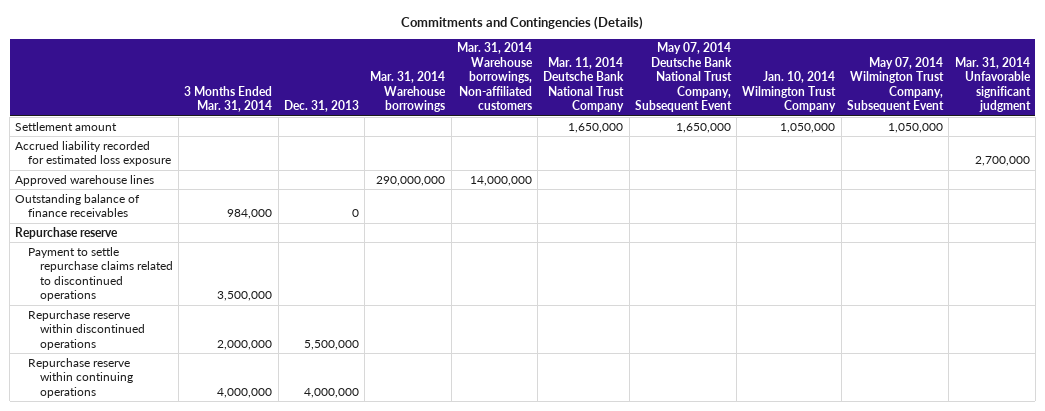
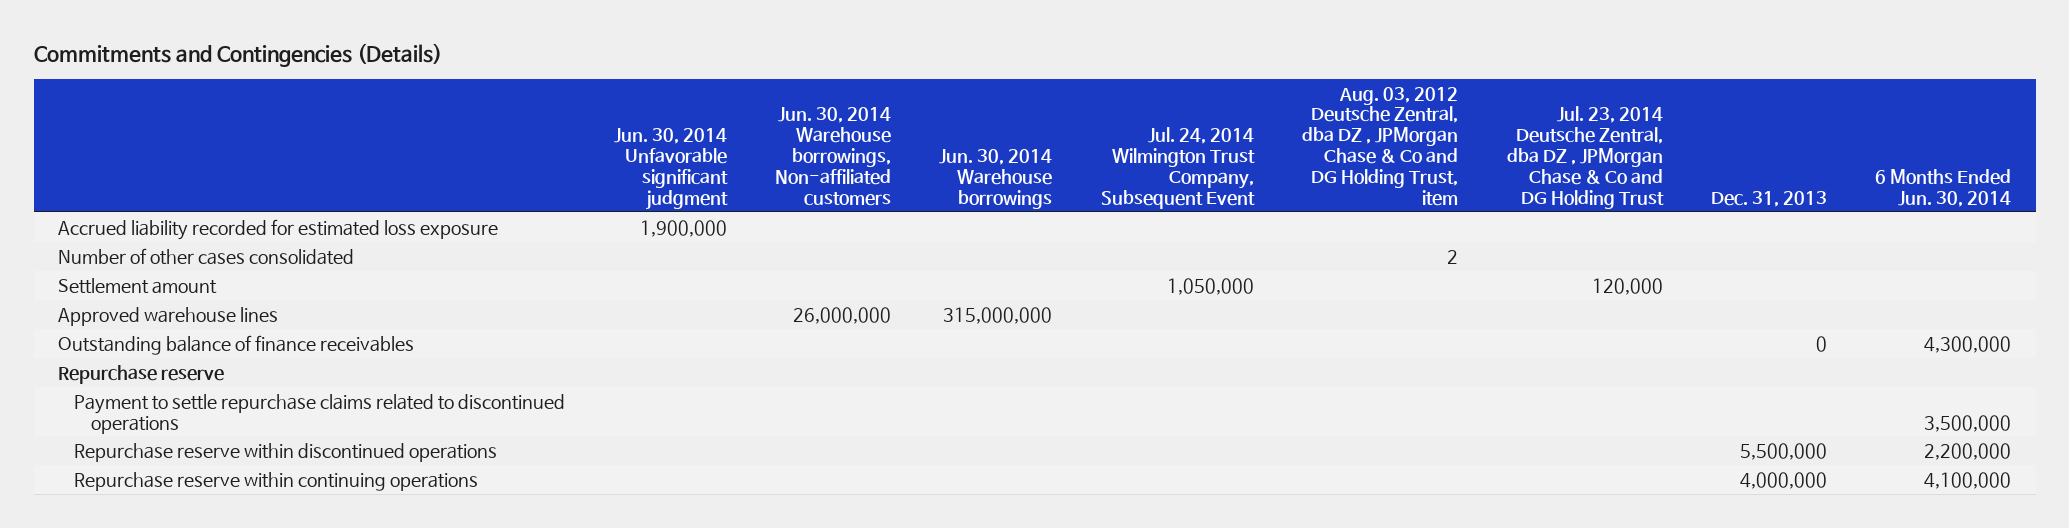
[184,85,273,113] 3 Months Ended Mar. 31, 2014 -> none
[370,71,447,113] Mar. 31, 2014 Warehouse borrowings -> none
[456,42,533,111] Mar. 31, 2014 Warehouse borrowings, Non-affiliated customers -> none
[543,56,625,113] Mar. 11, 2014 Deutsche Bank National Trust Company -> none
[634,42,732,113] May 07, 2014 Deutsche Bank National Trust Company, Subsequent Event -> none
[742,71,837,113] Jan. 10, 2014 Wilmington Trust Company -> none
[846,56,944,113] May 07, 2014 Wilmington Trust Company, Subsequent Event -> none
[954,56,1031,113] Mar. 31, 2014 Unfavorable significant judgment -> none
none -> [613,128,728,210] Jun. 30, 2014 Unfavorable significant judgment
none -> [775,107,892,206] Jun. 30, 2014 Warehouse borrowings, Non-affiliated customers
none -> [939,149,1053,209] Jun. 30, 2014 Warehouse borrowings
none -> [1100,127,1255,209] Jul. 24, 2014 Wilmington Trust Company, Subsequent Event
none -> [1302,86,1459,206] Aug. 03, 2012 Deutsche Zentral, dba DZ , JPMorgan Chase & Co and DG Holding Trust, item
none -> [1506,106,1664,209] Jul. 23, 2014 Deutsche Zentral, dba DZ , JPMorgan Chase & Co and DG Holding Trust
none -> [1875,168,2012,207] 6 Months Ended Jun. 30, 2014
none -> [57,247,354,265] Number of other cases consolidated
[15,121,118,131] Settlement amount -> [57,277,217,294] Settlement amount

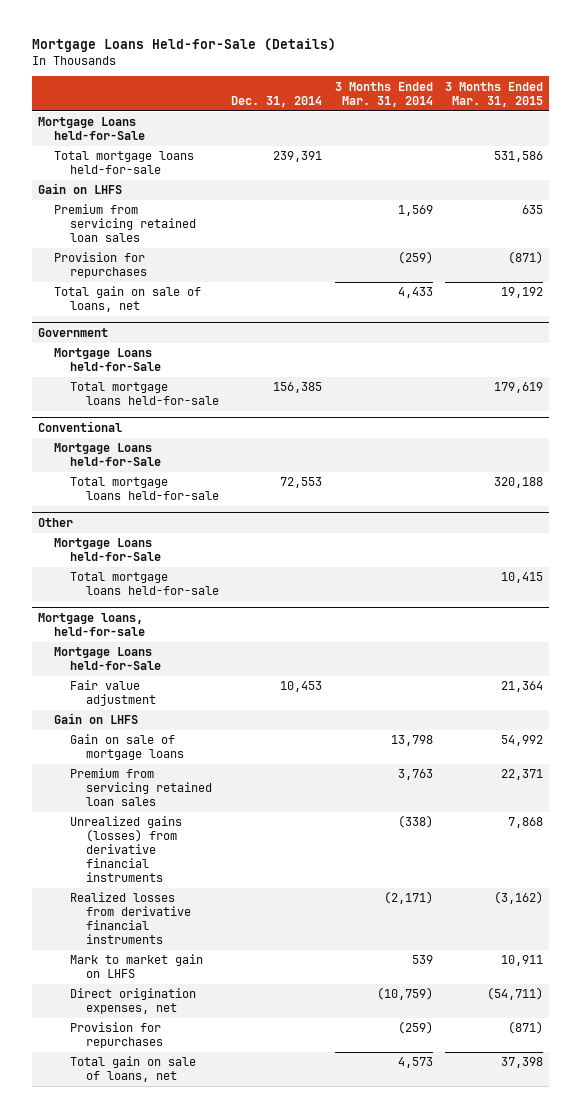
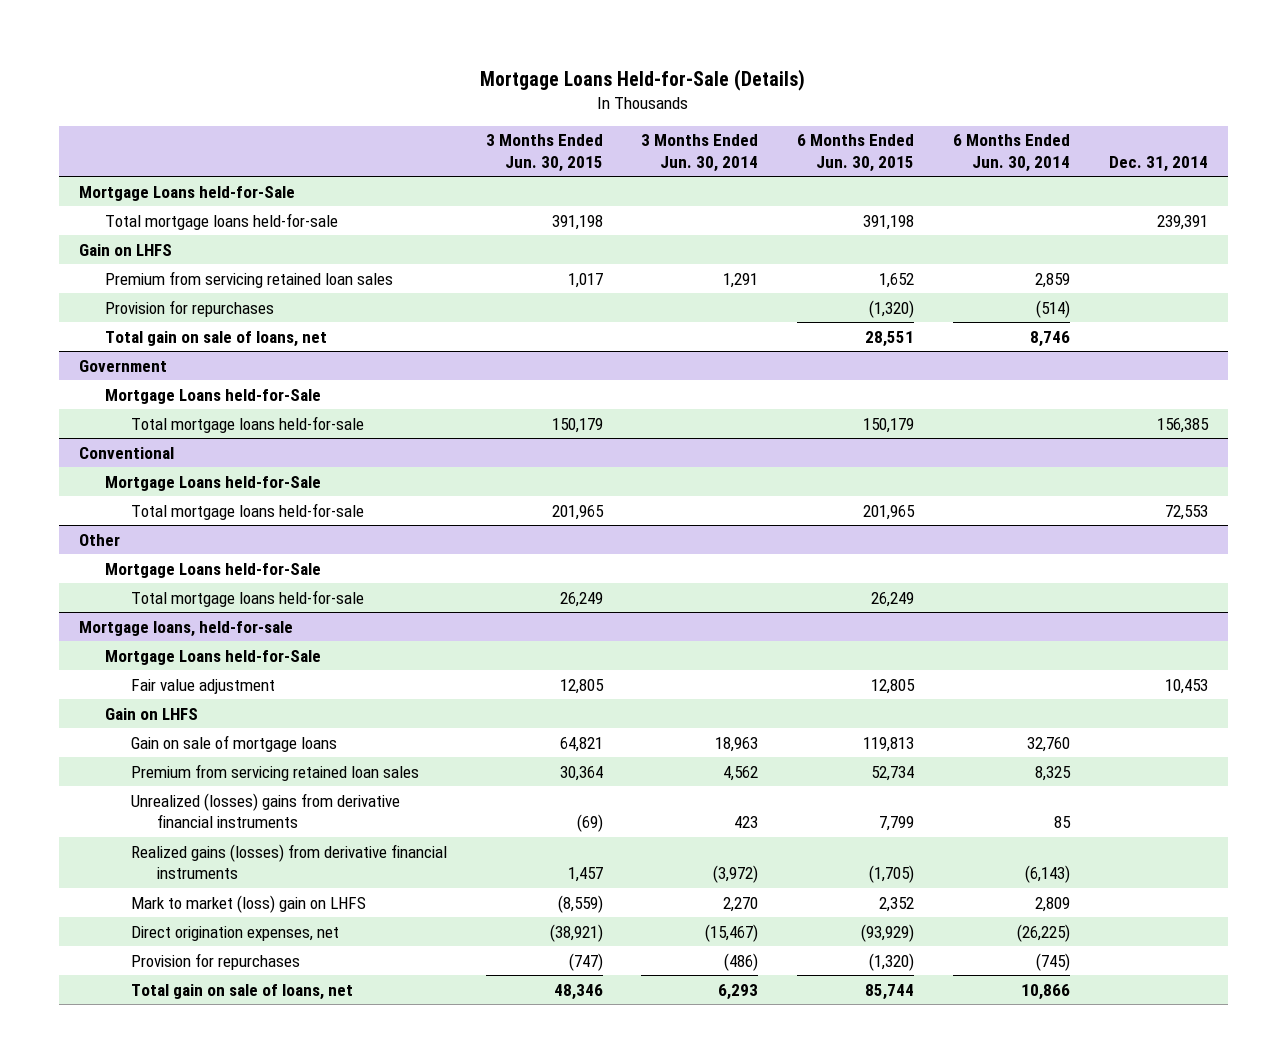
[334,81,433,107] 3 Months Ended Mar. 31, 2014 -> none
[445,81,544,107] 3 Months Ended Mar. 31, 2015 -> none
none -> [485,134,603,172] 3 Months Ended Jun. 30, 2015
none -> [641,134,759,172] 3 Months Ended Jun. 30, 2014
none -> [797,134,915,172] 6 Months Ended Jun. 30, 2015
none -> [953,134,1071,172] 6 Months Ended Jun. 30, 2014
[69,816,182,882] Unrealized gains (losses) from derivative financial instruments -> [130,792,400,829] Unrealized (losses) gains from derivative financial instruments
[69,892,191,944] Realized losses from derivative financial instruments -> [130,843,447,880] Realized gains (losses) from derivative financial instruments
[69,954,203,979] Mark to market gain on LHFS -> [130,894,366,913] Mark to market (loss) gain on LHFS

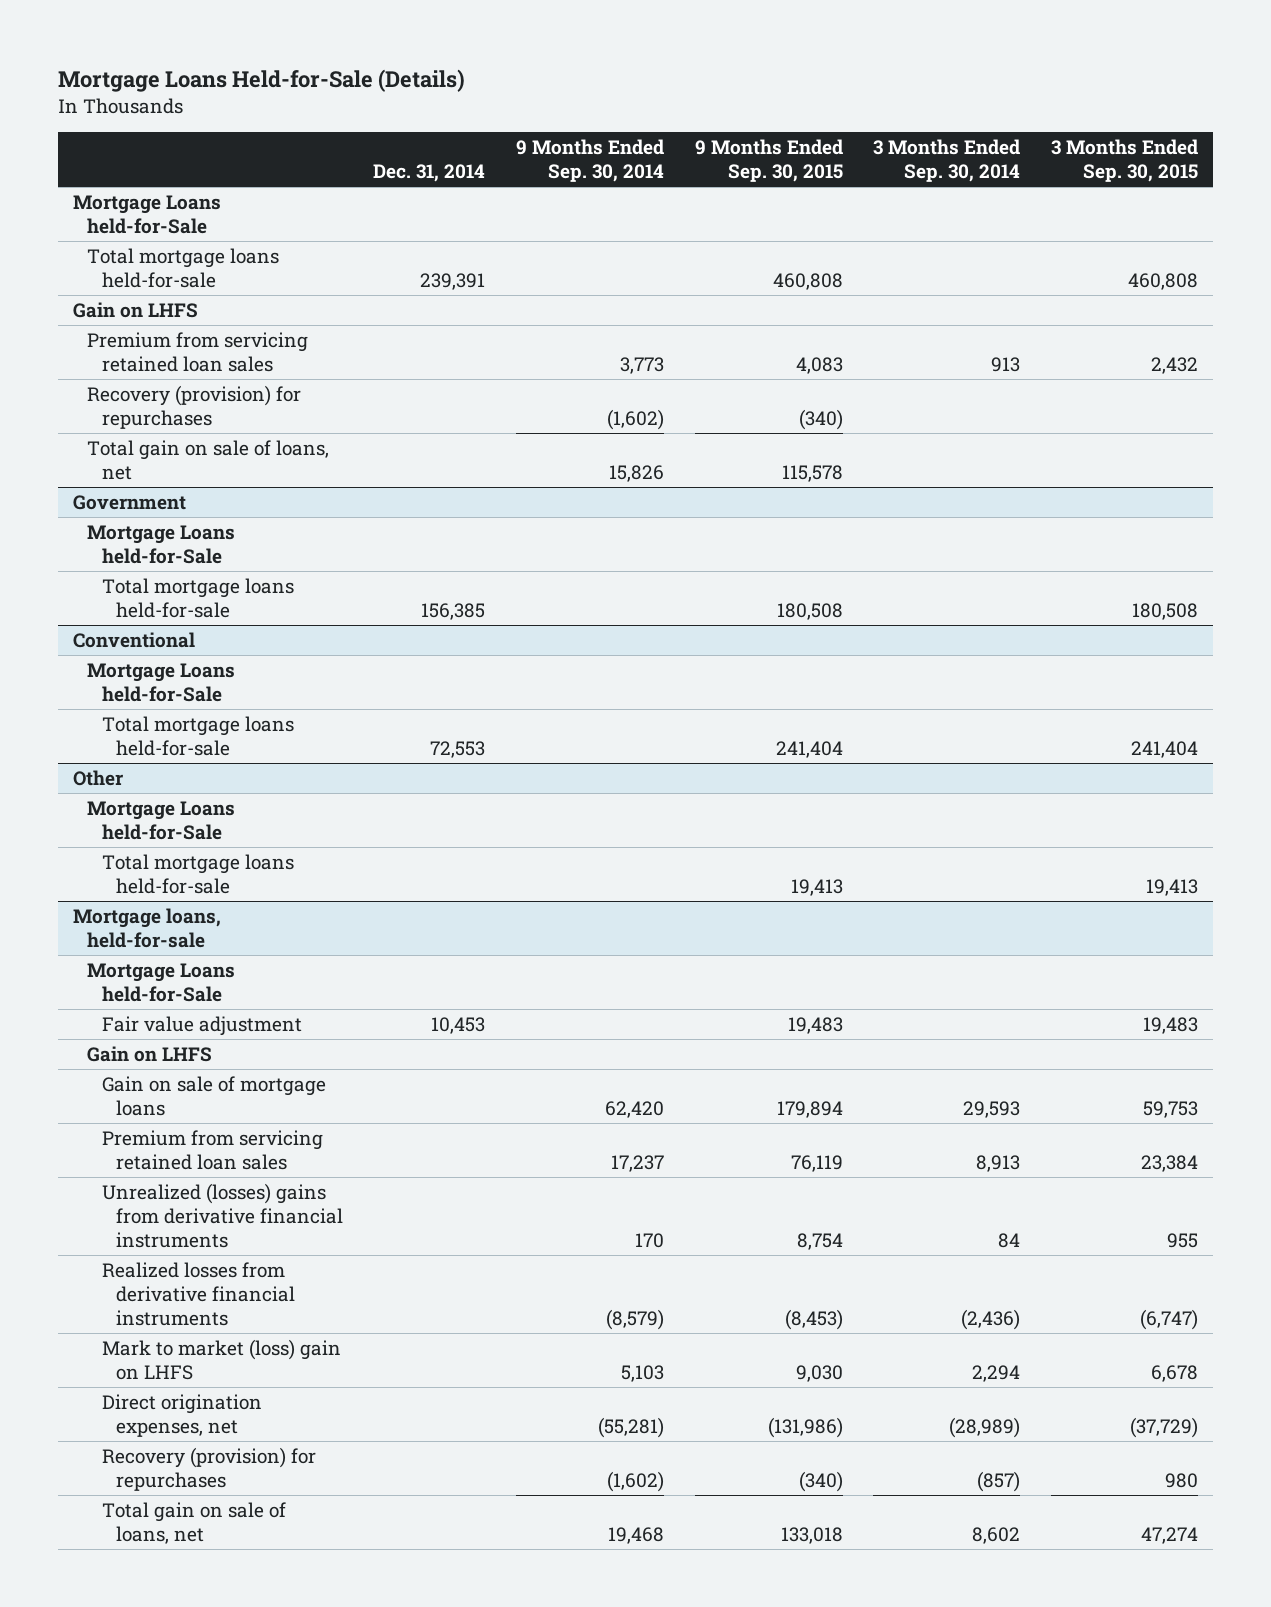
[485,134,603,172] 3 Months Ended Jun. 30, 2015 -> none
[641,134,759,172] 3 Months Ended Jun. 30, 2014 -> none
[797,134,915,172] 6 Months Ended Jun. 30, 2015 -> none
[953,134,1071,172] 6 Months Ended Jun. 30, 2014 -> none
none -> [516,139,665,183] 9 Months Ended Sep. 30, 2014
none -> [694,139,843,183] 9 Months Ended Sep. 30, 2015
none -> [873,139,1021,183] 3 Months Ended Sep. 30, 2014
none -> [1051,139,1199,183] 3 Months Ended Sep. 30, 2015
[104,299,274,317] Provision for repurchases -> [87,385,302,430] Recovery (provision) for repurchases
[130,843,447,880] Realized gains (losses) from derivative financial instruments -> [101,1262,295,1327] Realized losses from derivative financial instruments
[130,952,300,970] Provision for repurchases -> [101,1447,316,1492] Recovery (provision) for repurchases

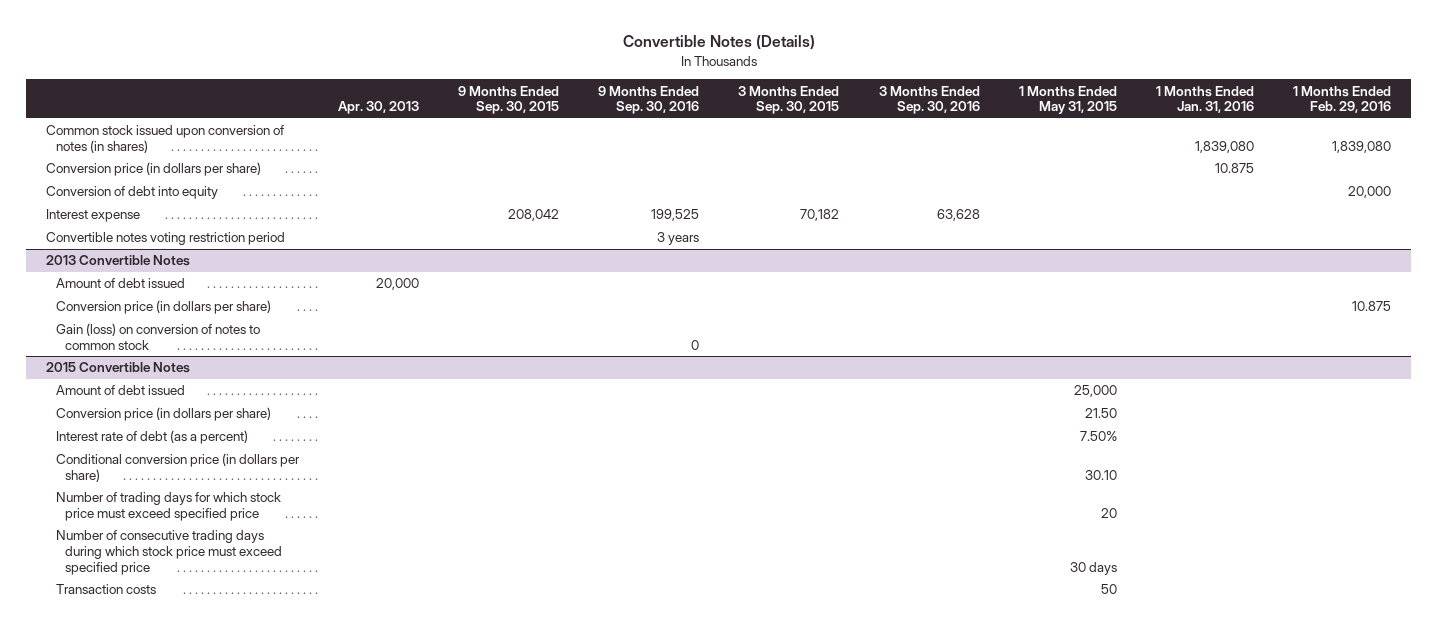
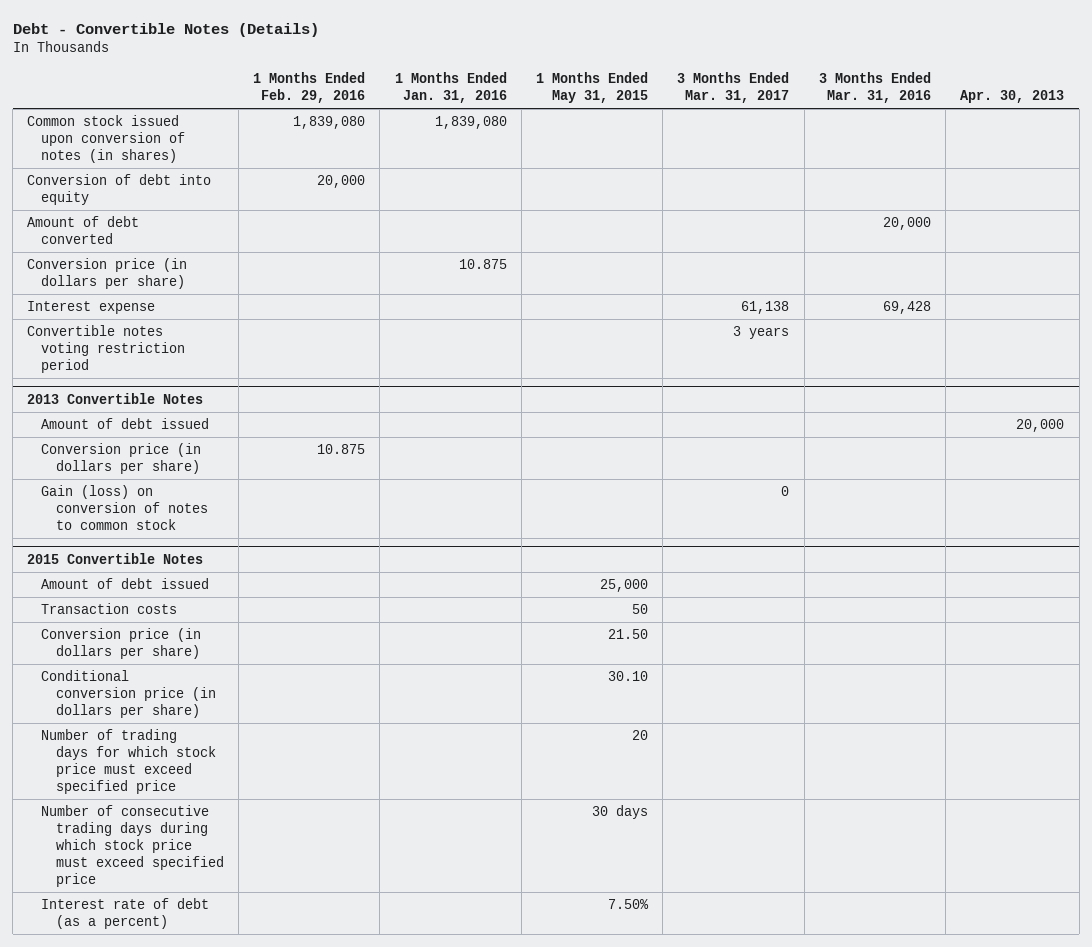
[622,35,815,51] Convertible Notes (Details) -> [12,22,319,37] Debt - Convertible Notes (Details)
[457,85,559,115] 9 Months Ended Sep. 30, 2015 -> none
[598,85,700,115] 9 Months Ended Sep. 30, 2016 -> none
[738,85,840,115] 3 Months Ended Sep. 30, 2015 -> none
[878,85,980,115] 3 Months Ended Sep. 30, 2016 -> none
none -> [677,72,790,104] 3 Months Ended Mar. 31, 2017
none -> [818,72,931,104] 3 Months Ended Mar. 31, 2016
none -> [27,216,140,245] Amount of debt converted
[45,162,261,177] Conversion price (in dollars per share) -> [27,258,188,290] Conversion price (in dollars per share)
[55,584,156,595] Transaction costs -> [41,603,178,615] Transaction costs
[55,430,248,445] Interest rate of debt (as a percent) -> [41,898,210,930] Interest rate of debt (as a percent)

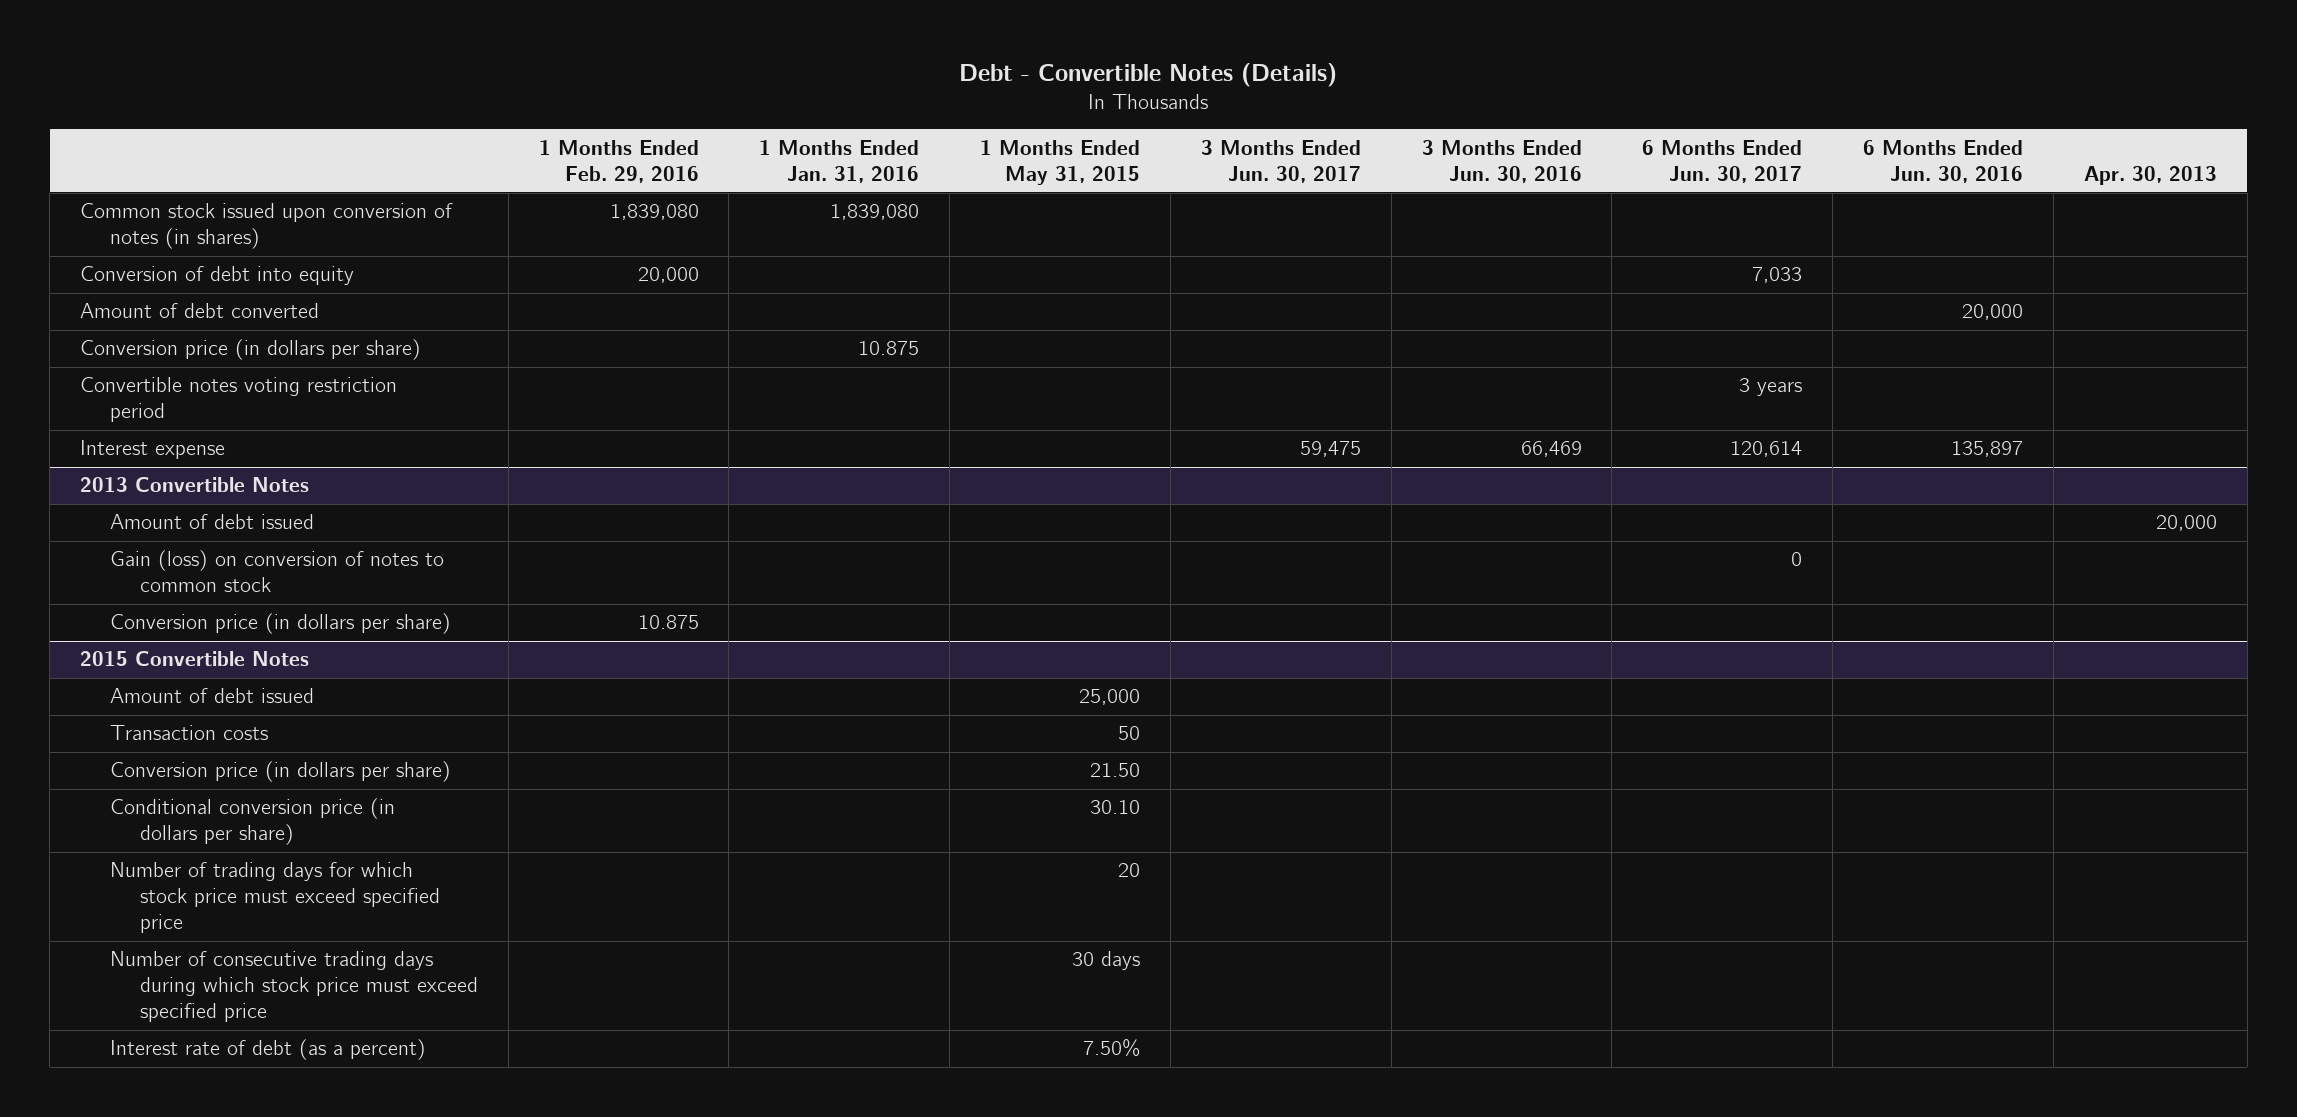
[677,72,790,104] 3 Months Ended Mar. 31, 2017 -> none
[818,72,931,104] 3 Months Ended Mar. 31, 2016 -> none
none -> [1200,139,1361,183] 3 Months Ended Jun. 30, 2017
none -> [1421,139,1582,183] 3 Months Ended Jun. 30, 2016
none -> [1642,139,1803,183] 6 Months Ended Jun. 30, 2017
none -> [1862,139,2023,183] 6 Months Ended Jun. 30, 2016
[27,301,156,315] Interest expense -> [80,440,226,460] Interest expense
[41,443,202,475] Conversion price (in dollars per share) -> [109,613,451,635] Conversion price (in dollars per share)

